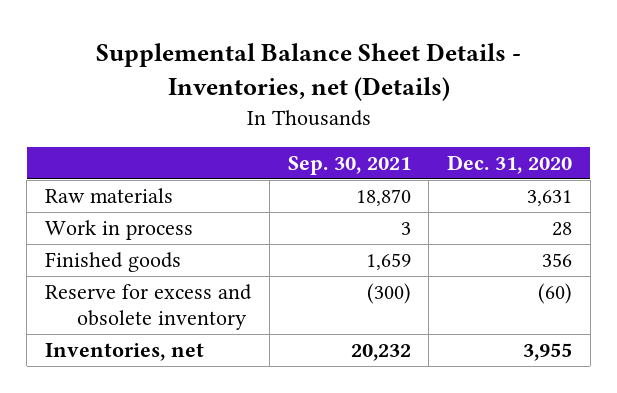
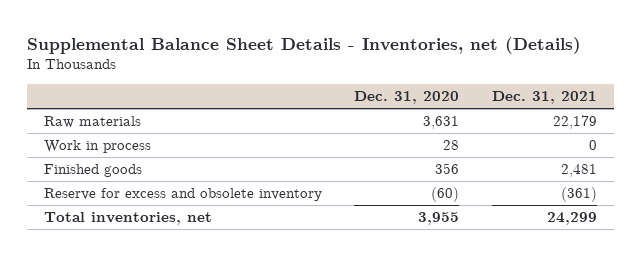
[287,155,411,175] Sep. 30, 2021 -> none
none -> [492,91,598,105] Dec. 31, 2021
[45,343,205,362] Inventories, net -> [43,212,212,226] Total inventories, net

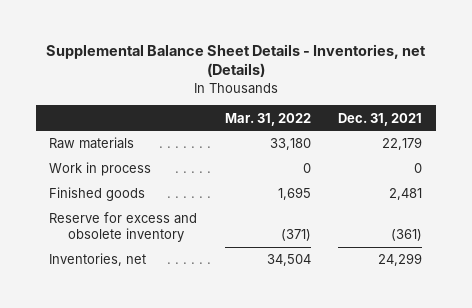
[354,91,460,105] Dec. 31, 2020 -> none
none -> [224,112,311,126] Mar. 31, 2022
[43,212,212,226] Total inventories, net -> [49,253,147,267] Inventories, net

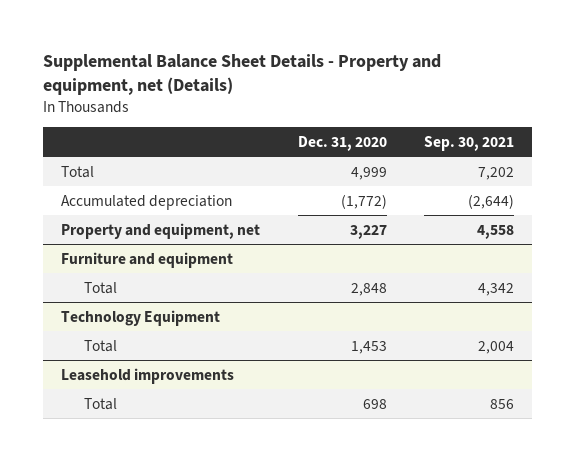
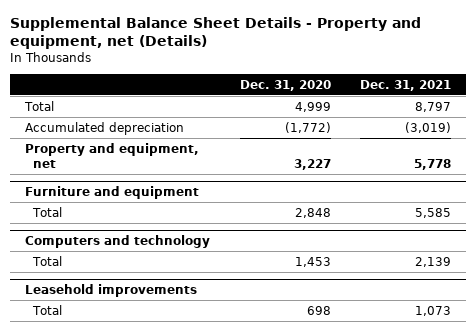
[423,135,514,151] Sep. 30, 2021 -> none
none -> [360,79,452,91] Dec. 31, 2021
[61,309,221,326] Technology Equipment -> [24,235,210,249] Computers and technology

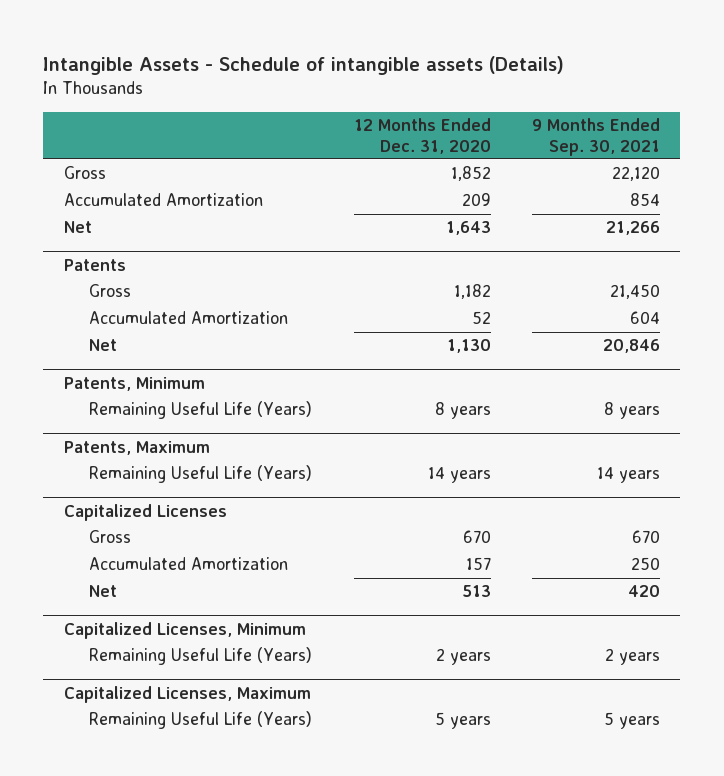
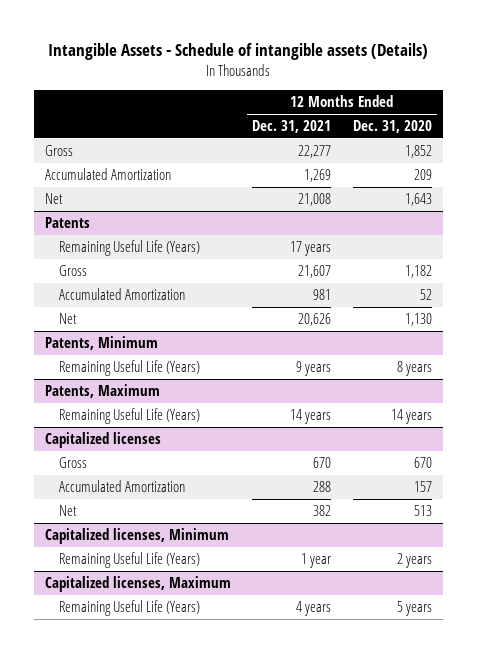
[531,118,660,156] 9 Months Ended Sep. 30, 2021 -> none
none -> [252,120,332,134] Dec. 31, 2021
none -> [58,239,200,256] Remaining Useful Life (Years)
[64,503,228,521] Capitalized Licenses -> [44,431,161,448] Capitalized licenses
[64,621,307,639] Capitalized Licenses, Minimum -> [44,527,229,544] Capitalized licenses, Minimum
[64,685,312,703] Capitalized Licenses, Maximum -> [44,575,231,592] Capitalized licenses, Maximum

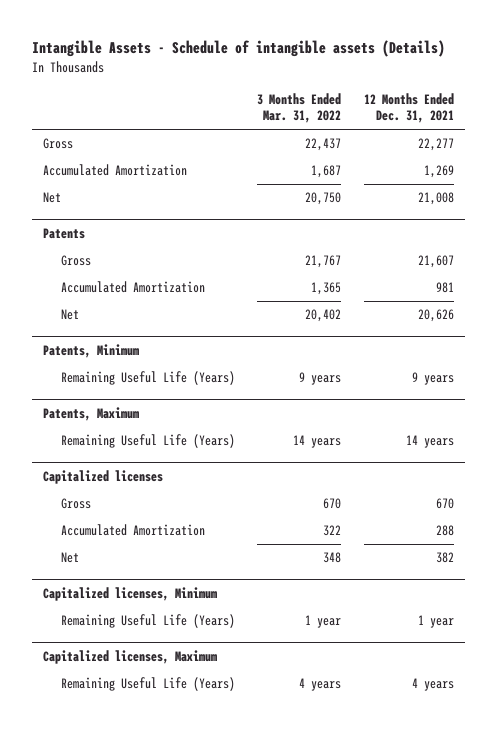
[353,120,433,134] Dec. 31, 2020 -> none
none -> [257,92,342,124] 3 Months Ended Mar. 31, 2022
[58,239,200,256] Remaining Useful Life (Years) -> none

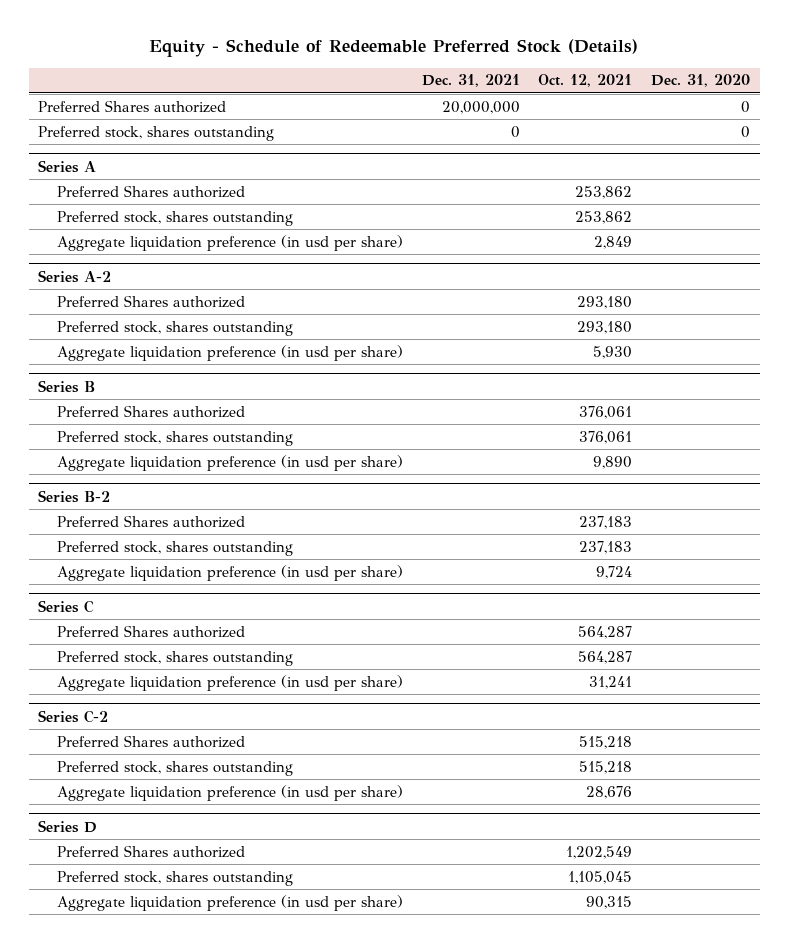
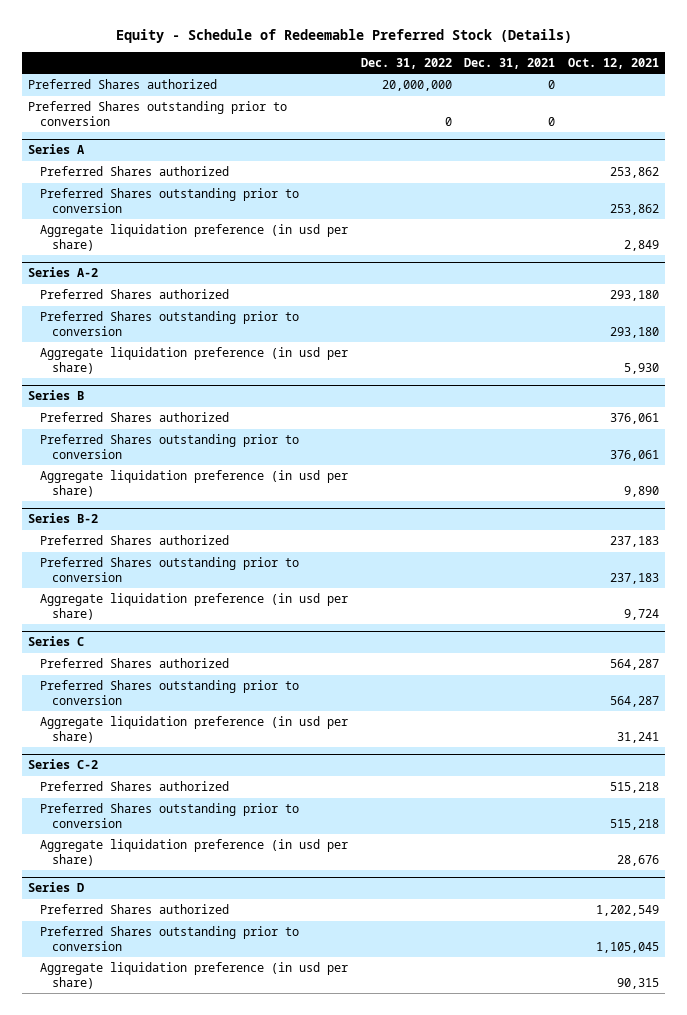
[651,74,751,88] Dec. 31, 2020 -> none
none -> [360,57,452,69] Dec. 31, 2022
[441,100,520,114] 20,000,000 -> [548,80,556,90] 0
[38,125,275,141] Preferred stock, shares outstanding -> [28,101,288,126] Preferred Shares outstanding prior to conversion
[57,210,294,226] Preferred stock, shares outstanding -> [40,188,300,213] Preferred Shares outstanding prior to conversion
[57,320,294,336] Preferred stock, shares outstanding -> [40,311,300,336] Preferred Shares outstanding prior to conversion
[57,430,294,446] Preferred stock, shares outstanding -> [40,434,300,459] Preferred Shares outstanding prior to conversion
[57,540,294,556] Preferred stock, shares outstanding -> [40,557,300,582] Preferred Shares outstanding prior to conversion
[57,650,294,666] Preferred stock, shares outstanding -> [40,680,300,705] Preferred Shares outstanding prior to conversion
[57,760,294,776] Preferred stock, shares outstanding -> [40,803,300,828] Preferred Shares outstanding prior to conversion
[57,870,294,886] Preferred stock, shares outstanding -> [40,926,300,951] Preferred Shares outstanding prior to conversion

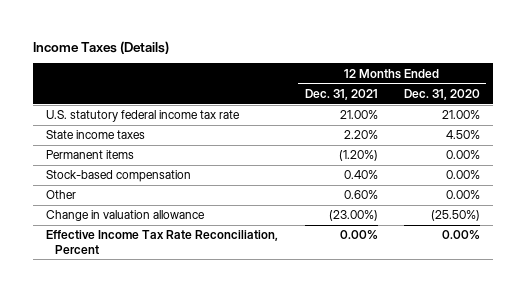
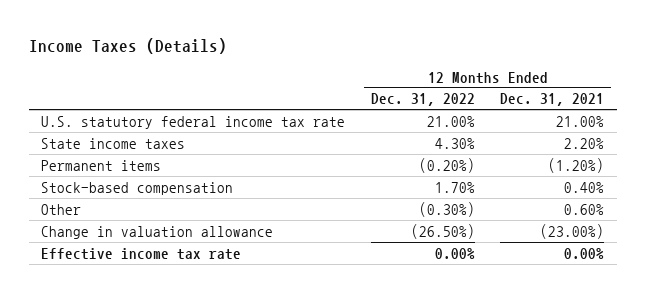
[403,88,480,100] Dec. 31, 2020 -> none
none -> [370,93,475,107] Dec. 31, 2022
[46,230,279,254] Effective Income Tax Rate Reconciliation, Percent -> [41,247,242,260] Effective income tax rate

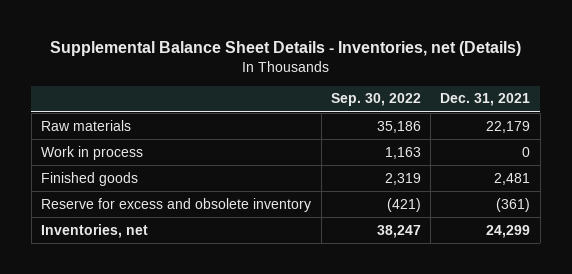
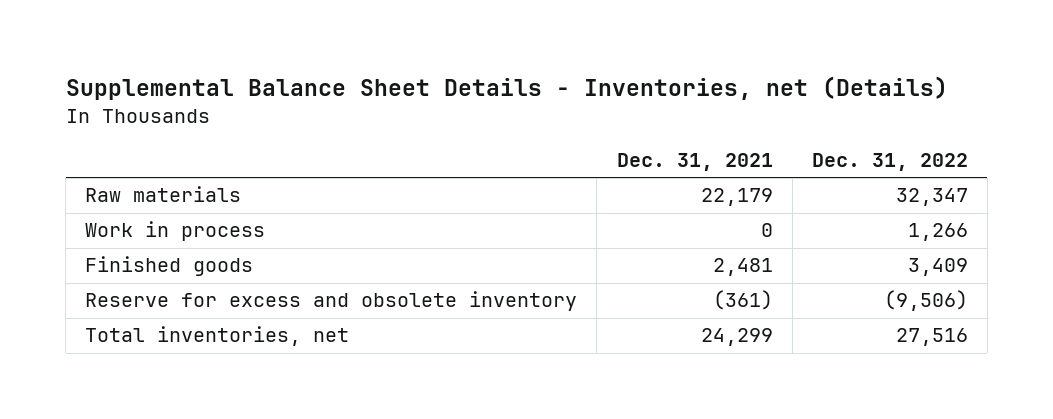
[330,93,421,107] Sep. 30, 2022 -> none
none -> [811,153,968,172] Dec. 31, 2022
[41,223,149,238] Inventories, net -> [85,326,350,347] Total inventories, net

